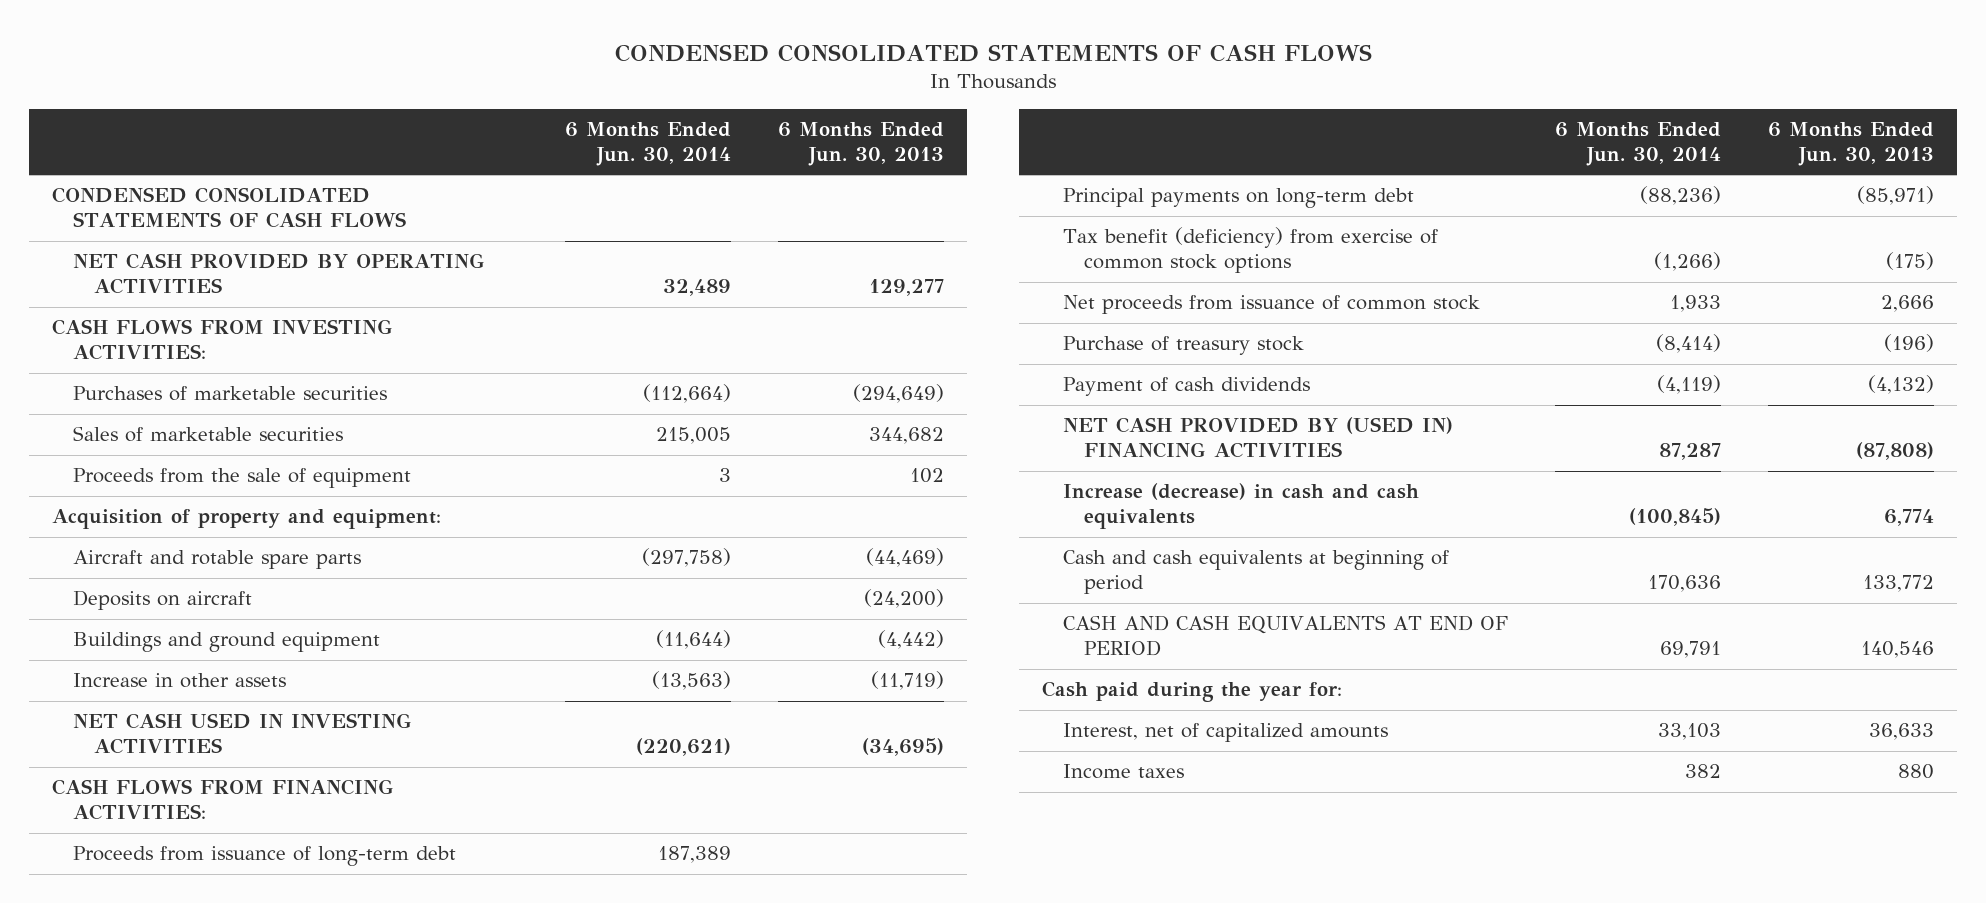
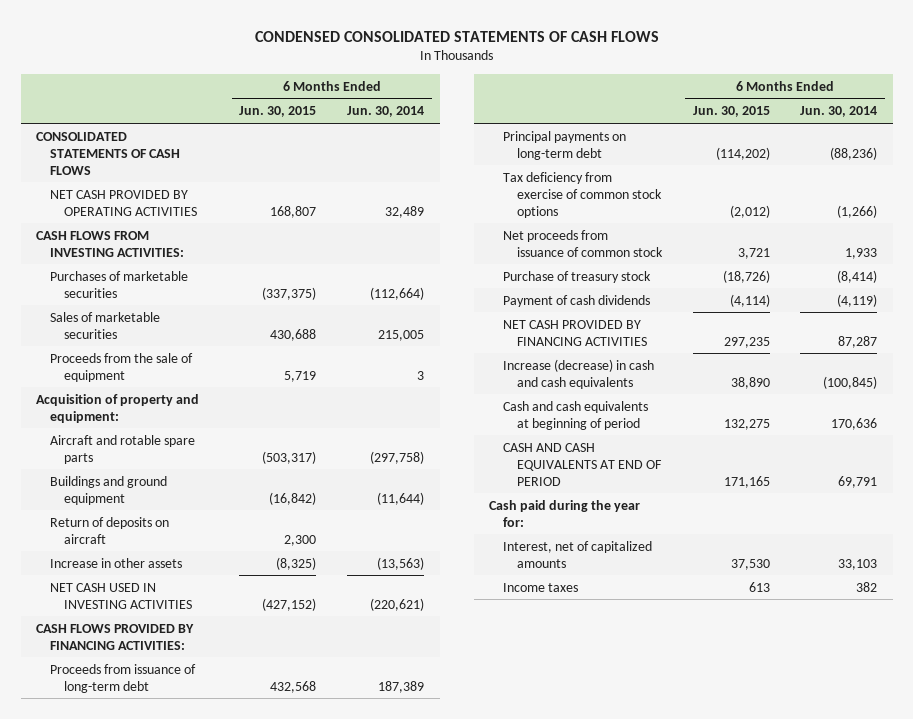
[777,122,944,166] 6 Months Ended Jun. 30, 2013 -> none
none -> [239,106,317,118] Jun. 30, 2015
[52,187,407,229] CONDENSED CONSOLIDATED STATEMENTS OF CASH FLOWS -> [35,131,180,175] CONSOLIDATED STATEMENTS OF CASH FLOWS
[73,590,253,611] Deposits on aircraft -> none
none -> [49,516,169,544] Return of deposits on aircraft
[52,779,395,821] CASH FLOWS FROM FINANCING ACTIVITIES: -> [35,623,194,650] CASH FLOWS PROVIDED BY FINANCING ACTIVITIES:
[1062,227,1438,274] Tax benefit (deficiency) from exercise of common stock options -> [503,171,663,218] Tax deficiency from exercise of common stock options
[1062,417,1453,459] NET CASH PROVIDED BY (USED IN) FINANCING ACTIVITIES -> [503,319,648,346] NET CASH PROVIDED BY FINANCING ACTIVITIES

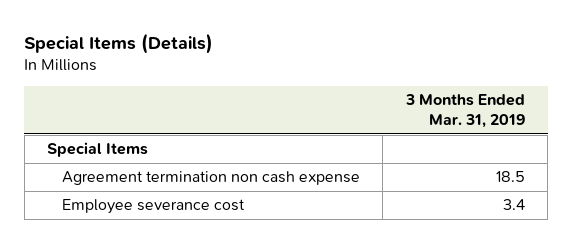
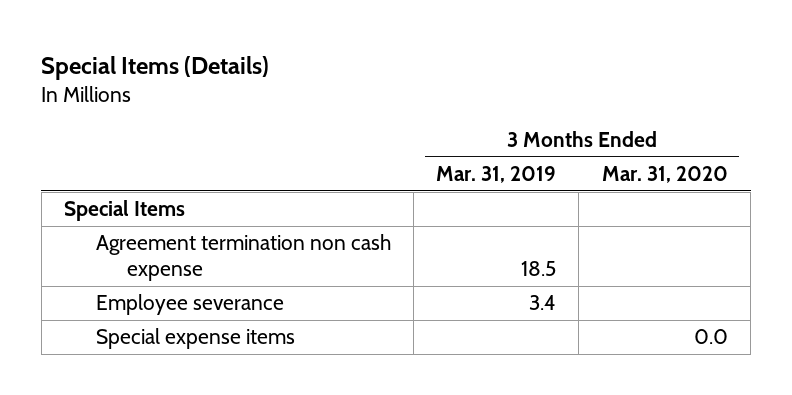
none -> [601,165,728,183] Mar. 31, 2020
[61,199,245,215] Employee severance cost -> [95,294,284,316] Employee severance
none -> [95,328,295,350] Special expense items

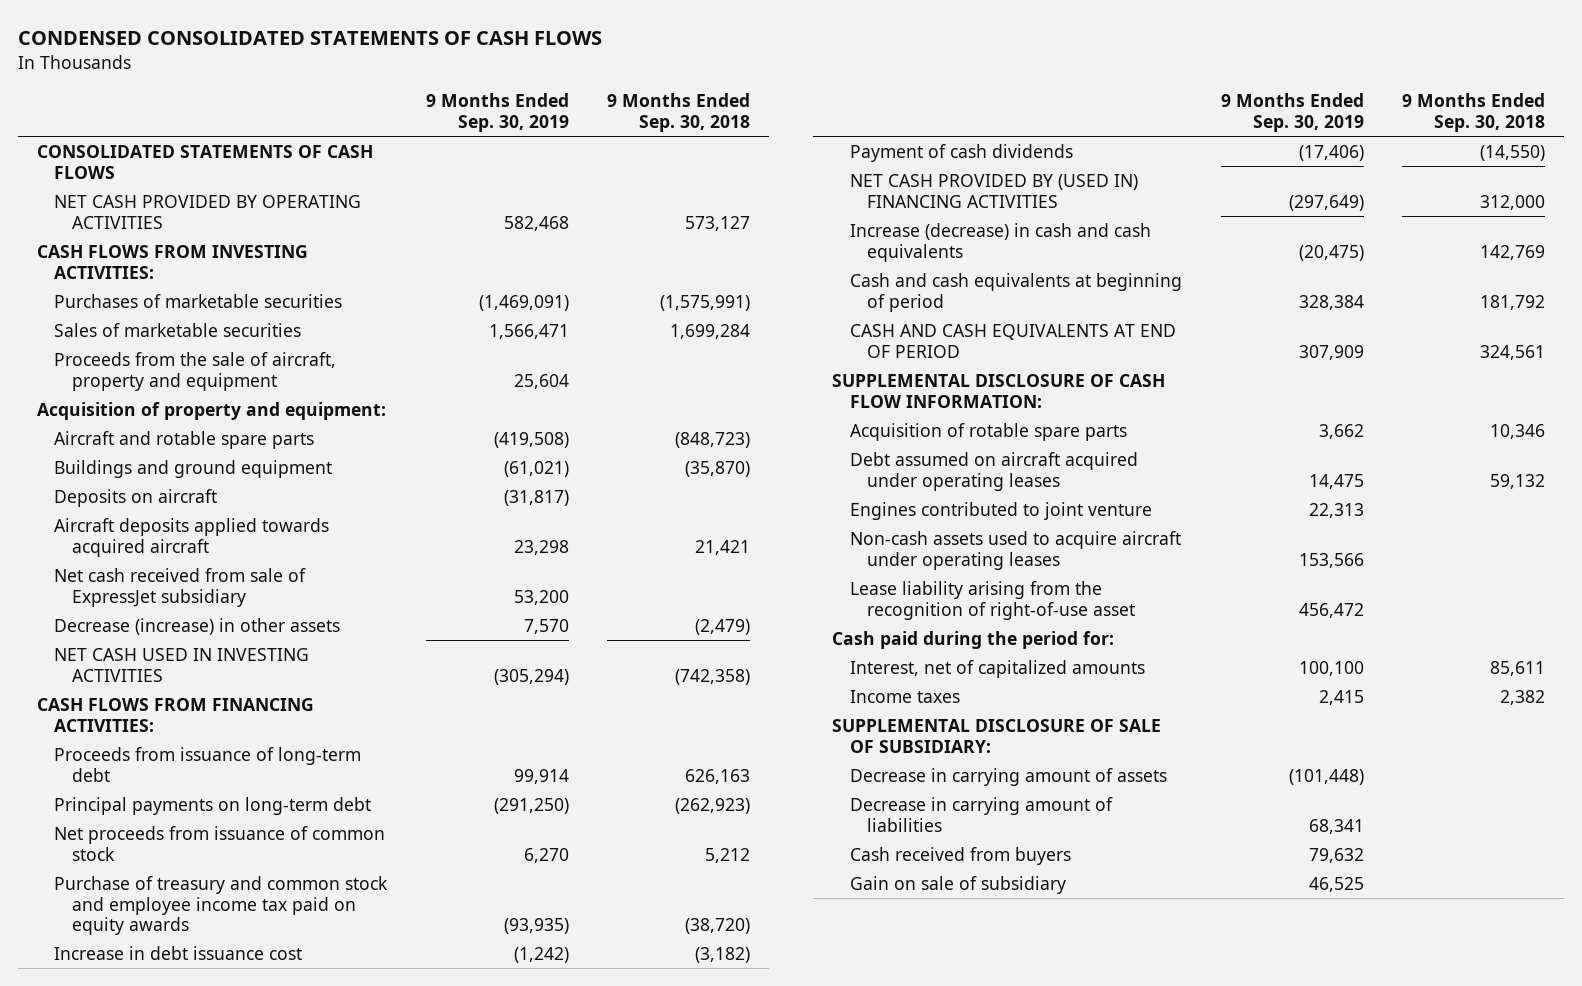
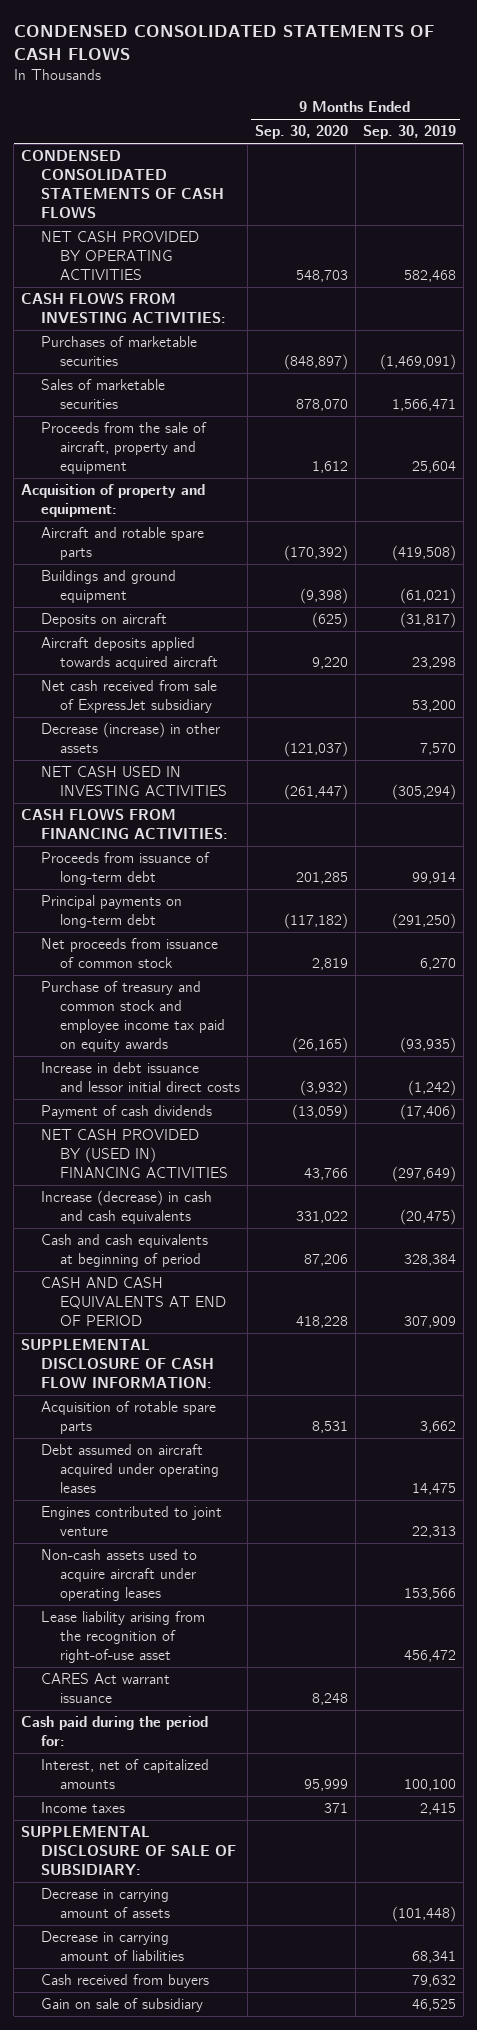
[606,93,750,133] 9 Months Ended Sep. 30, 2018 -> none
none -> [255,125,349,140] Sep. 30, 2020
[37,144,374,179] CONSOLIDATED STATEMENTS OF CASH FLOWS -> [21,150,224,219] CONDENSED CONSOLIDATED STATEMENTS OF CASH FLOWS
[54,945,303,960] Increase in debt issuance cost -> [40,1062,241,1093] Increase in debt issuance and lessor initial direct costs
none -> [40,1673,170,1704] CARES Act warrant issuance

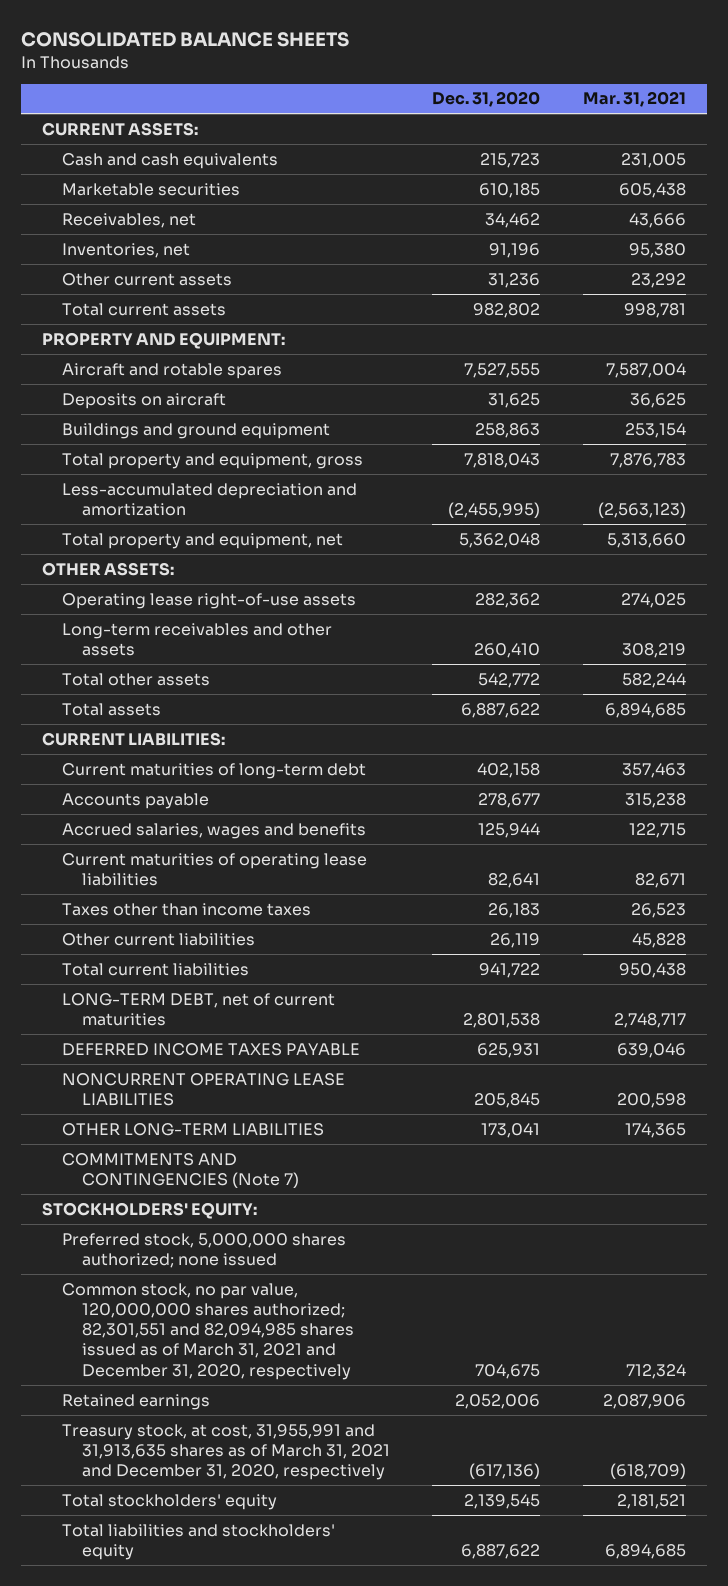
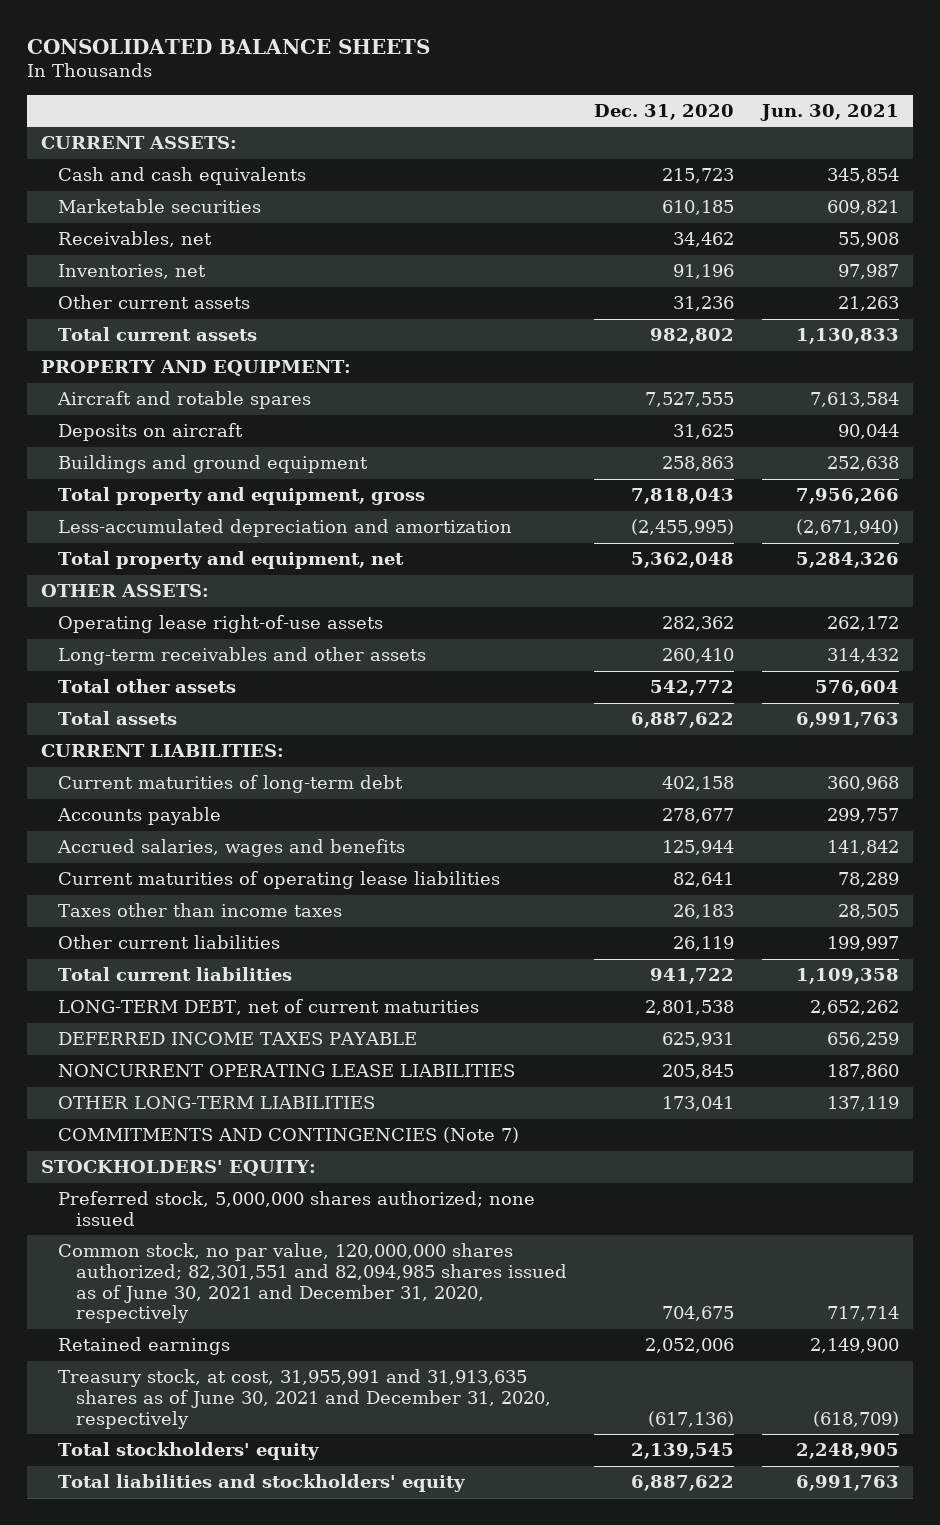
[582,91,686,108] Mar. 31, 2021 -> none
none -> [760,103,900,121] Jun. 30, 2021
[61,1282,354,1380] Common stock, no par value, 120,000,000 shares authorized; 82,301,551 and 82,094,985 shares issued as of March 31, 2021 and December 31, 2020, respectively -> [58,1243,567,1324] Common stock, no par value, 120,000,000 shares authorized; 82,301,551 and 82,094,985 shares issued as of June 30, 2021 and December 31, 2020, respectively
[61,1423,390,1481] Treasury stock, at cost, 31,955,991 and 31,913,635 shares as of March 31, 2021 and December 31, 2020, respectively -> [58,1369,551,1429] Treasury stock, at cost, 31,955,991 and 31,913,635 shares as of June 30, 2021 and December 31, 2020, respectively

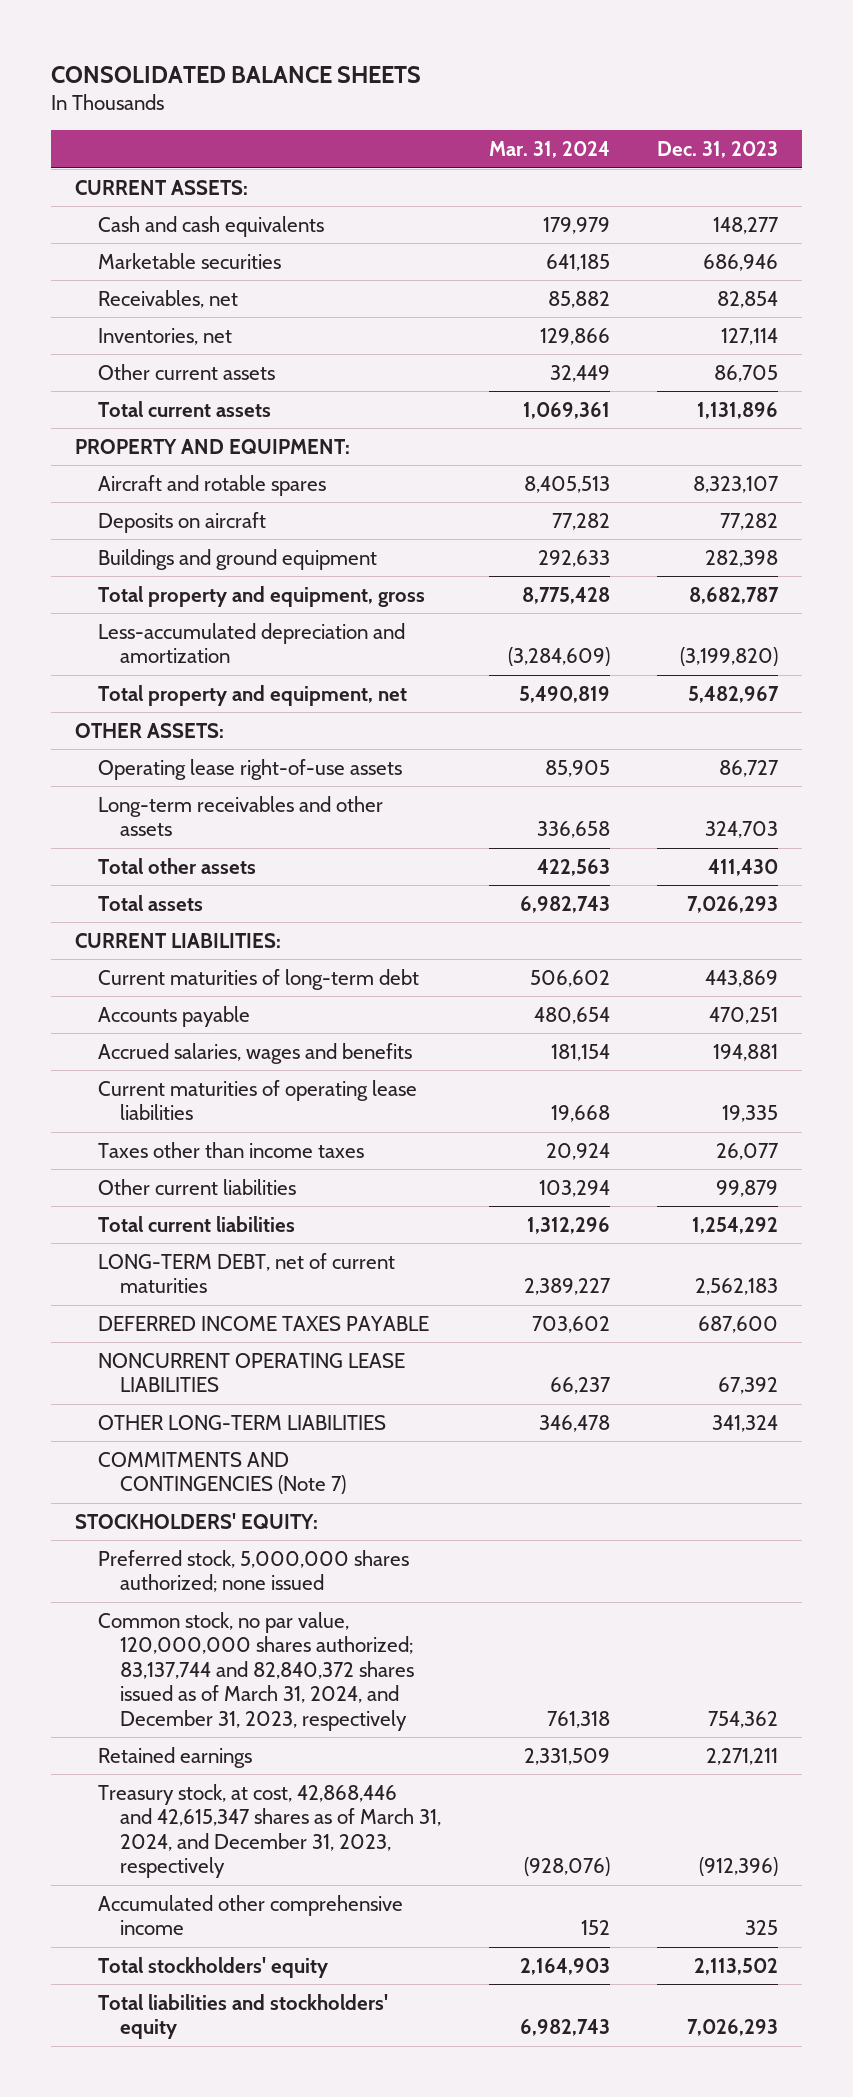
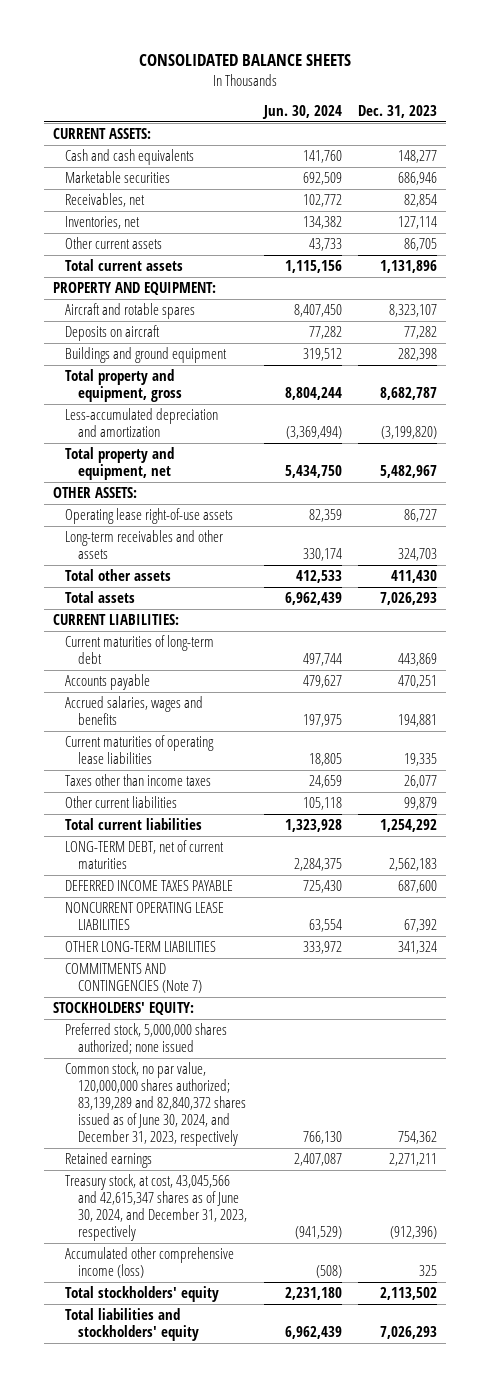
[488,141,610,159] Mar. 31, 2024 -> none
none -> [261,104,342,119] Jun. 30, 2024
[97,1611,415,1731] Common stock, no par value, 120,000,000 shares authorized; 83,137,744 and 82,840,372 shares issued as of March 31, 2024, and December 31, 2023, respectively -> [65,1061,246,1147] Common stock, no par value, 120,000,000 shares authorized; 83,139,289 and 82,840,372 shares issued as of June 30, 2024, and December 31, 2023, respectively
[97,1783,442,1879] Treasury stock, at cost, 42,868,446 and 42,615,347 shares as of March 31, 2024, and December 31, 2023, respectively -> [65,1173,247,1242] Treasury stock, at cost, 43,045,566 and 42,615,347 shares as of June 30, 2024, and December 31, 2023, respectively
[97,1894,403,1936] Accumulated other comprehensive income -> [65,1246,235,1279] Accumulated other comprehensive income (loss)

